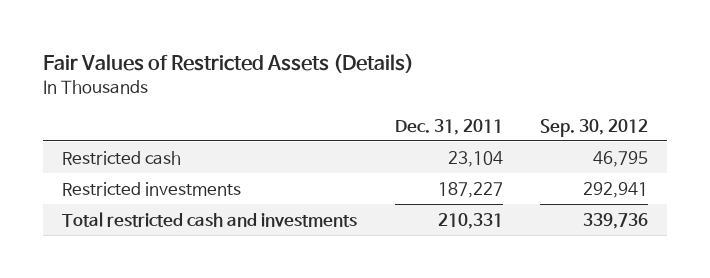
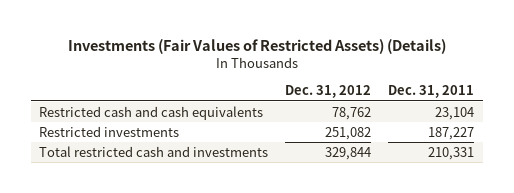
[42,53,414,73] Fair Values of Restricted Assets (Details) -> [67,38,446,54] Investments (Fair Values of Restricted Assets) (Details)
[540,118,649,137] Sep. 30, 2012 -> none
none -> [285,85,372,99] Dec. 31, 2012
[61,150,181,165] Restricted cash -> [39,105,264,120] Restricted cash and cash equivalents

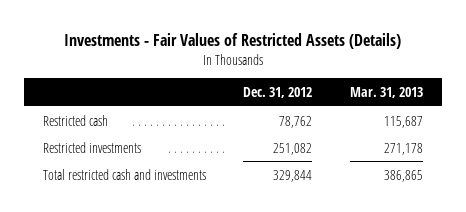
[67,38,446,54] Investments (Fair Values of Restricted Assets) (Details) -> [63,32,401,49] Investments - Fair Values of Restricted Assets (Details)
[388,85,475,99] Dec. 31, 2011 -> none
none -> [350,87,424,99] Mar. 31, 2013
[39,105,264,120] Restricted cash and cash equivalents -> [42,114,108,126] Restricted cash

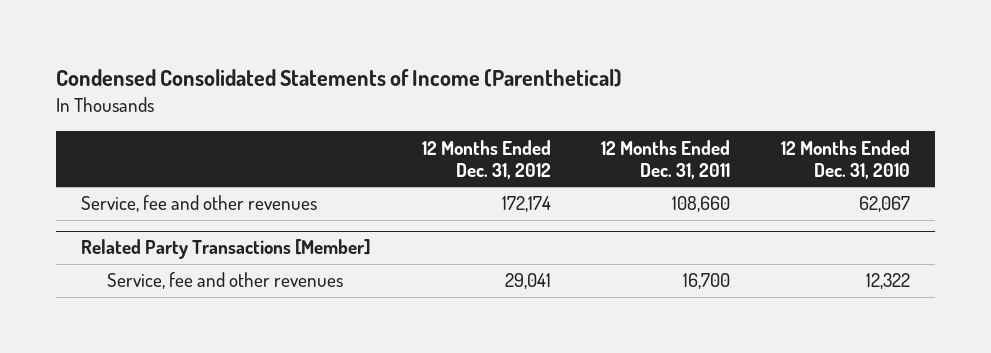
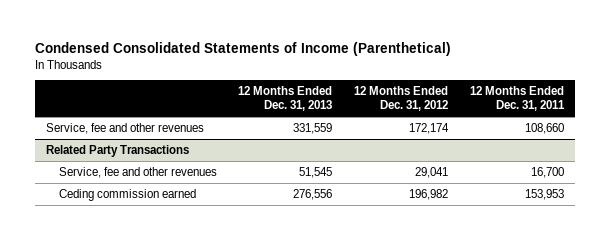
[780,139,910,179] 12 Months Ended Dec. 31, 2010 -> none
none -> [238,86,333,112] 12 Months Ended Dec. 31, 2013
[81,239,372,260] Related Party Transactions [Member] -> [45,144,189,157] Related Party Transactions
none -> [58,188,196,201] Ceding commission earned

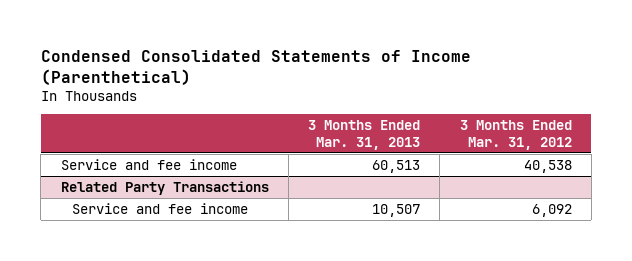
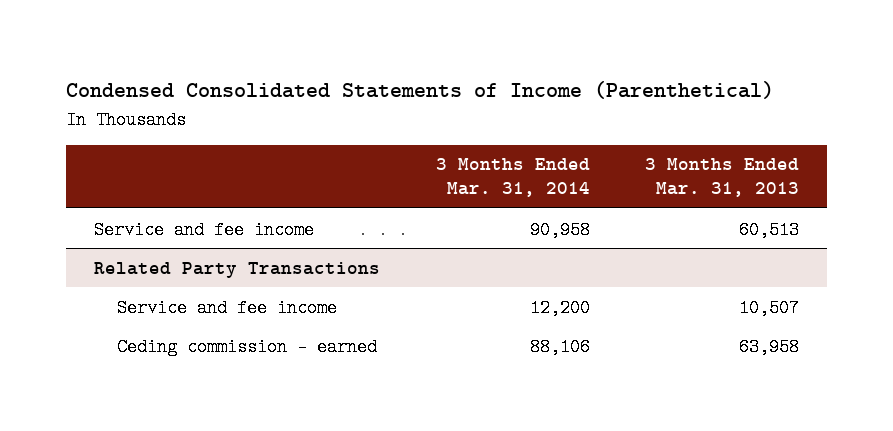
[459,119,572,150] 3 Months Ended Mar. 31, 2012 -> none
none -> [435,158,590,198] 3 Months Ended Mar. 31, 2014
none -> [116,337,377,356] Ceding commission - earned

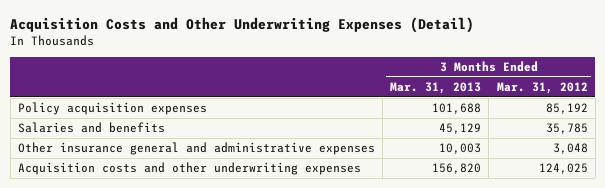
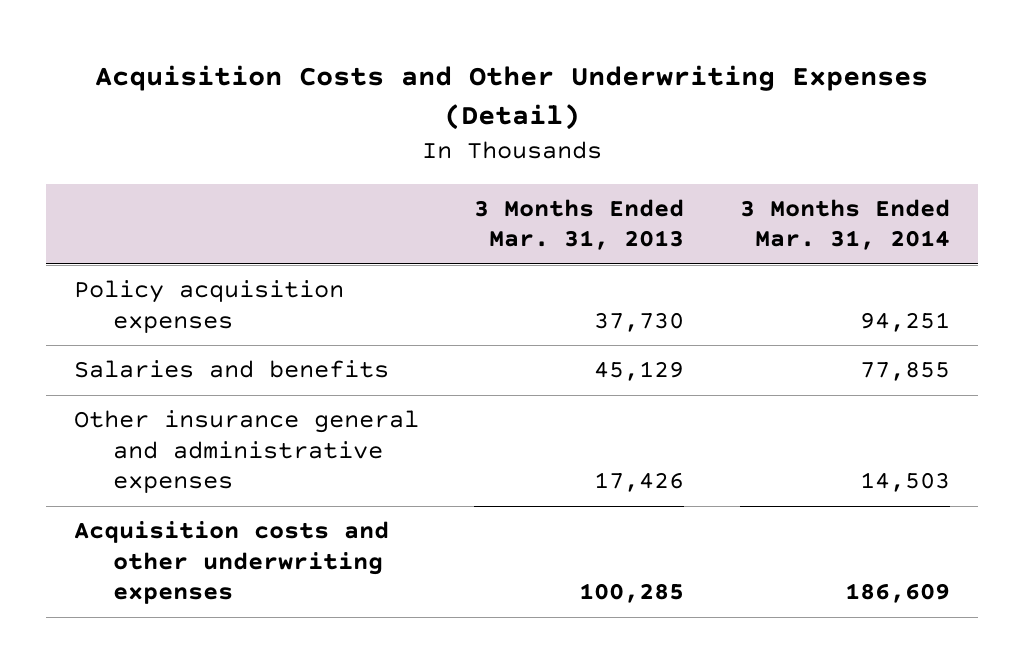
[496,82,588,95] Mar. 31, 2012 -> none
none -> [739,198,950,251] 3 Months Ended Mar. 31, 2014
[432,103,482,115] 101,688 -> [594,311,685,332] 37,730
[439,143,482,155] 10,003 -> [594,472,685,493] 17,426
[432,163,482,175] 156,820 -> [579,583,685,604] 100,285

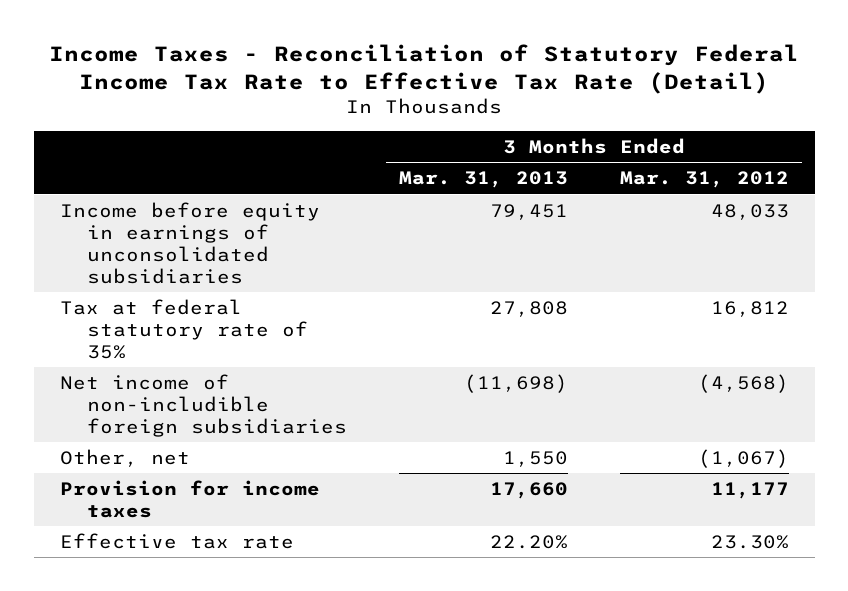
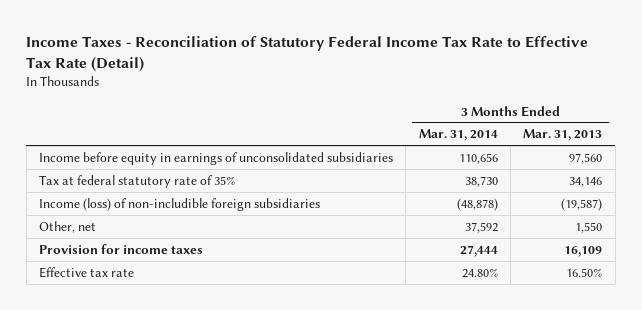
[619,171,789,189] Mar. 31, 2012 -> none
none -> [418,129,498,142] Mar. 31, 2014
[490,203,569,220] 79,451 -> [569,152,603,164] 97,560
[490,300,569,317] 27,808 -> [569,176,603,187] 34,146
[59,373,348,437] Net income of non-includible foreign subsidiaries -> [39,197,321,211] Income (loss) of non-includible foreign subsidiaries
[464,373,569,393] (11,698) -> [561,197,603,211] (19,587)
[490,481,569,499] 17,660 -> [564,245,603,257] 16,109
[490,534,569,549] 22.20% -> [566,267,603,277] 16.50%

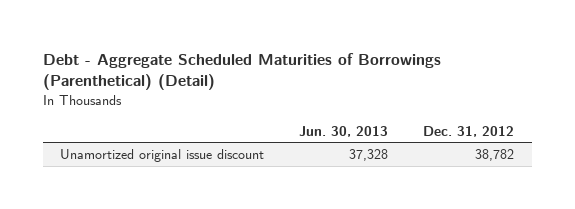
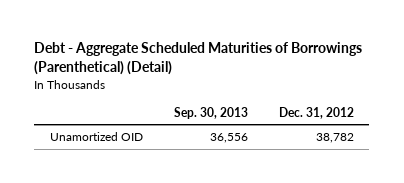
[299,125,389,137] Jun. 30, 2013 -> none
none -> [173,106,248,119] Sep. 30, 2013
[60,149,265,163] Unamortized original issue discount -> [49,132,143,142] Unamortized OID

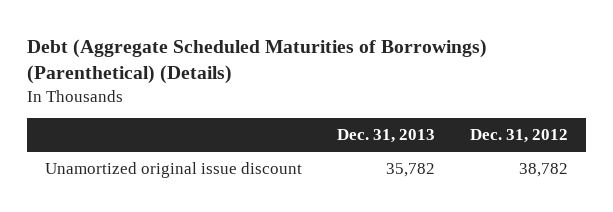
[34,42,363,76] Debt - Aggregate Scheduled Maturities of Borrowings (Parenthetical) (Detail) -> [27,39,488,85] Debt (Aggregate Scheduled Maturities of Borrowings) (Parenthetical) (Details)
[173,106,248,119] Sep. 30, 2013 -> none
none -> [337,129,436,144] Dec. 31, 2013
[49,132,143,142] Unamortized OID -> [44,161,302,178] Unamortized original issue discount

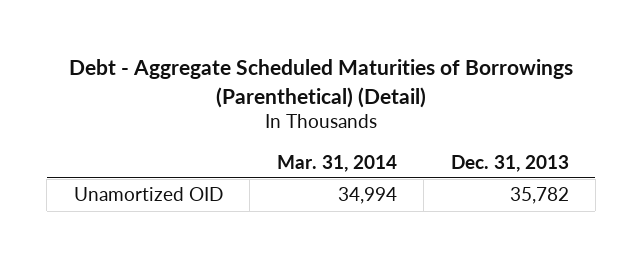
[27,39,488,85] Debt (Aggregate Scheduled Maturities of Borrowings) (Parenthetical) (Details) -> [69,59,574,108] Debt - Aggregate Scheduled Maturities of Borrowings (Parenthetical) (Detail)
[470,129,569,144] Dec. 31, 2012 -> none
none -> [276,154,397,172] Mar. 31, 2014
[44,161,302,178] Unamortized original issue discount -> [73,187,223,202] Unamortized OID

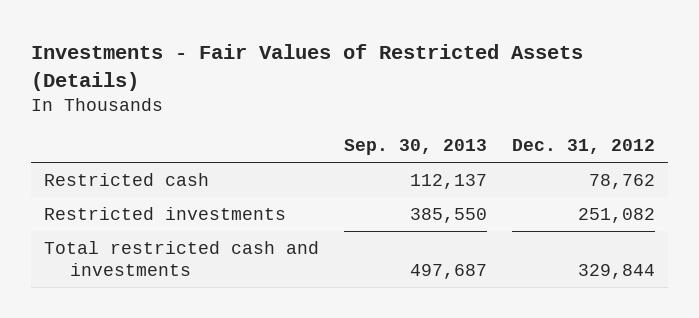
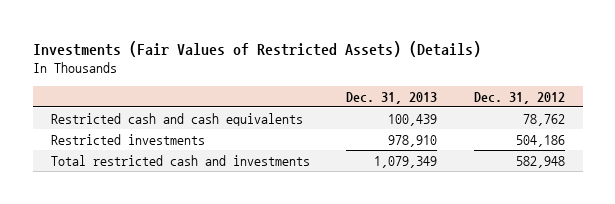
[30,43,583,91] Investments - Fair Values of Restricted Assets (Details) -> [32,40,481,57] Investments (Fair Values of Restricted Assets) (Details)
[343,139,487,156] Sep. 30, 2013 -> none
none -> [346,91,438,104] Dec. 31, 2013
[43,172,209,186] Restricted cash -> [50,112,303,126] Restricted cash and cash equivalents
[578,207,656,223] 251,082 -> [515,134,565,147] 504,186
[578,263,656,279] 329,844 -> [515,155,565,168] 582,948

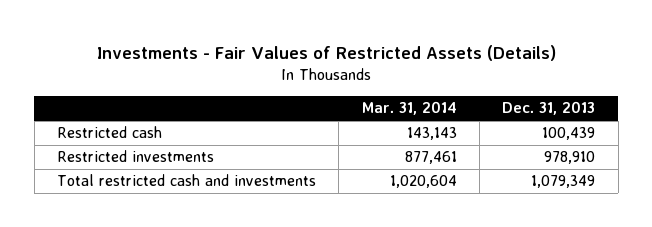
[32,40,481,57] Investments (Fair Values of Restricted Assets) (Details) -> [97,44,557,61] Investments - Fair Values of Restricted Assets (Details)
[473,91,565,104] Dec. 31, 2012 -> none
none -> [361,101,457,116] Mar. 31, 2014
[50,112,303,126] Restricted cash and cash equivalents -> [57,126,163,139] Restricted cash

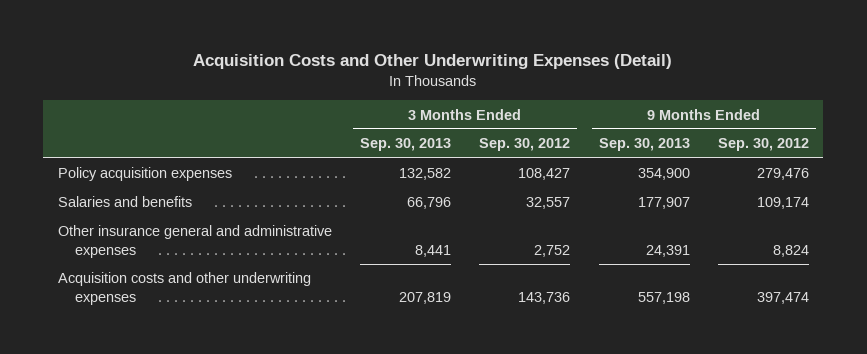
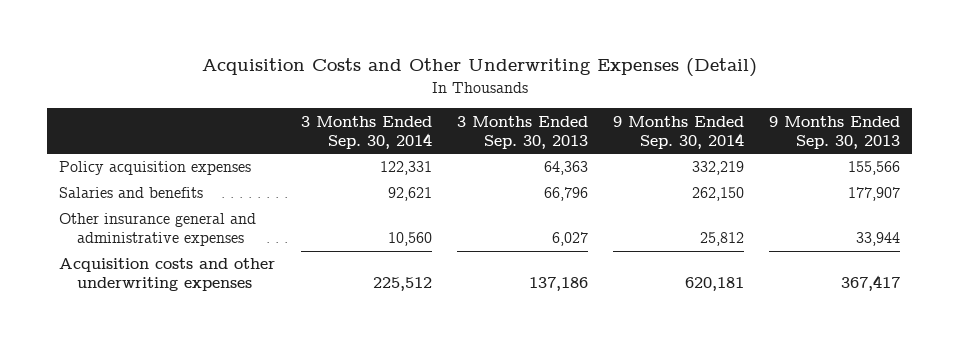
[479,138,571,152] Sep. 30, 2012 -> none
[718,138,810,152] Sep. 30, 2012 -> none
none -> [300,115,432,149] 3 Months Ended Sep. 30, 2014
none -> [612,115,744,149] 9 Months Ended Sep. 30, 2014
[398,168,451,181] 132,582 -> [543,161,588,176] 64,363
[637,168,690,181] 354,900 -> [847,161,900,176] 155,566
[414,244,451,257] 8,441 -> [551,232,588,247] 6,027
[645,244,690,257] 24,391 -> [855,232,900,247] 33,944
[398,291,451,304] 207,819 -> [528,277,588,292] 137,186
[637,291,690,304] 557,198 -> [840,275,900,292] 367,417

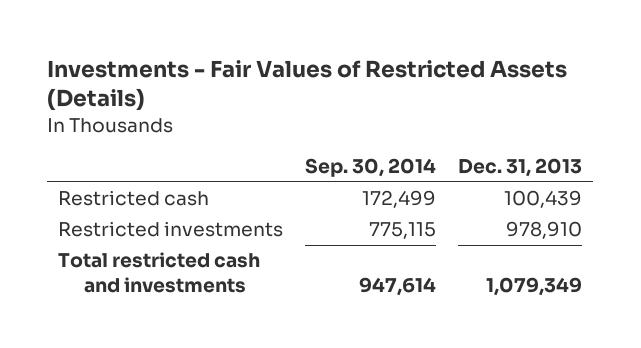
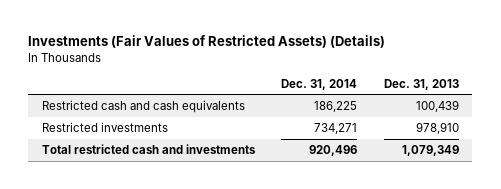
[47,59,568,112] Investments - Fair Values of Restricted Assets (Details) -> [28,35,386,49] Investments (Fair Values of Restricted Assets) (Details)
[305,158,437,178] Sep. 30, 2014 -> none
none -> [281,78,358,90] Dec. 31, 2014
[58,190,210,207] Restricted cash -> [41,99,245,113] Restricted cash and cash equivalents

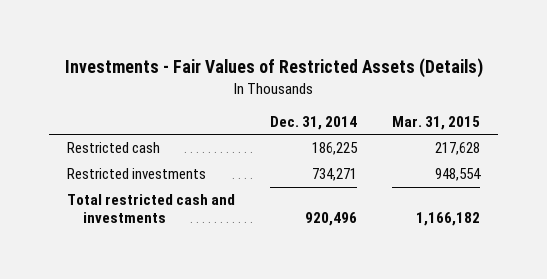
[28,35,386,49] Investments (Fair Values of Restricted Assets) (Details) -> [64,58,483,79] Investments - Fair Values of Restricted Assets (Details)
[383,78,459,90] Dec. 31, 2013 -> none
none -> [392,115,481,130] Mar. 31, 2015
[41,99,245,113] Restricted cash and cash equivalents -> [67,142,161,154] Restricted cash

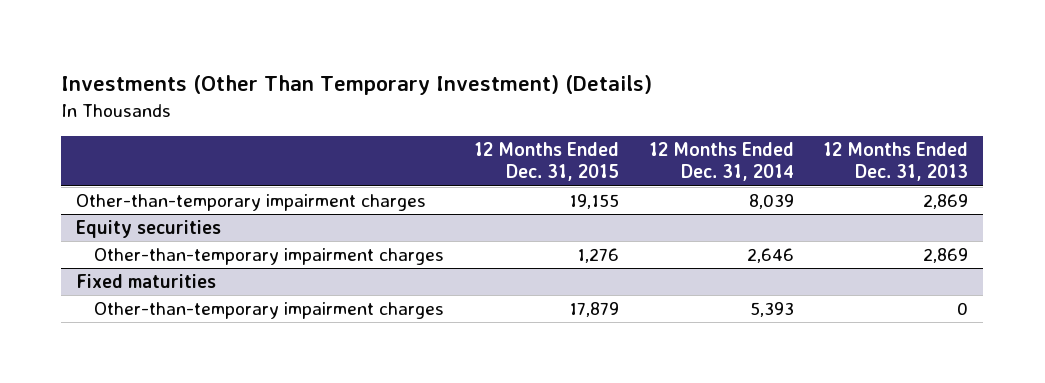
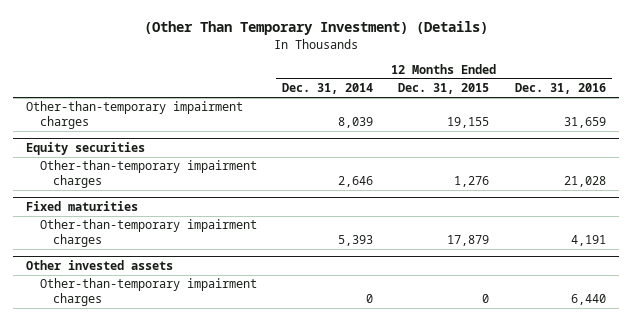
[61,74,653,95] Investments (Other Than Temporary Investment) (Details) -> [143,21,488,36] (Other Than Temporary Investment) (Details)
[823,142,969,182] 12 Months Ended Dec. 31, 2013 -> none
none -> [514,83,606,95] Dec. 31, 2016
none -> [26,259,174,270] Other invested assets
none -> [39,278,257,307] Other-than-temporary impairment charges

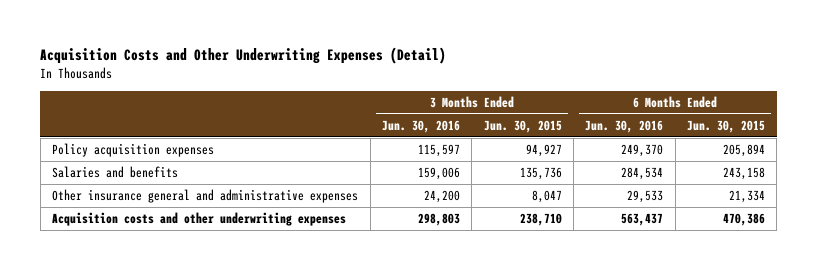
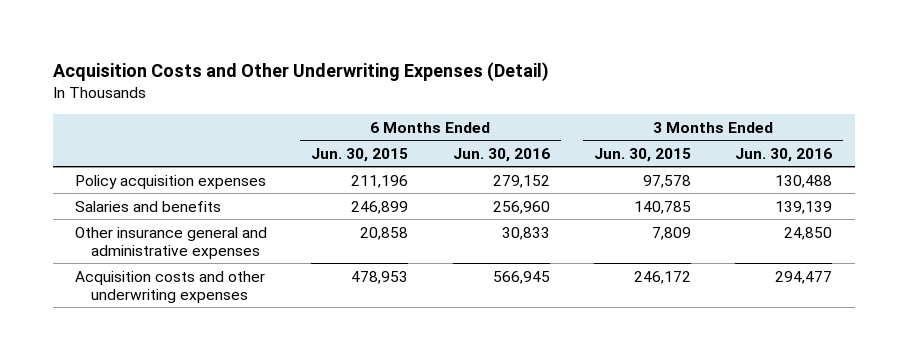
[417,143,460,157] 115,597 -> [775,174,833,188] 130,488
[525,143,562,157] 94,927 -> [642,174,691,188] 97,578
[621,143,664,157] 249,370 -> [492,174,550,188] 279,152
[723,143,766,157] 205,894 -> [351,174,409,188] 211,196
[417,166,460,180] 159,006 -> [775,200,833,214] 139,139
[519,166,562,180] 135,736 -> [633,200,691,214] 140,785
[621,166,664,180] 284,534 -> [492,200,550,214] 256,960
[723,166,766,180] 243,158 -> [351,200,409,214] 246,899
[423,189,460,203] 24,200 -> [784,226,833,240] 24,850
[531,189,562,203] 8,047 -> [651,226,691,240] 7,809
[627,189,664,203] 29,533 -> [501,226,550,240] 30,833
[729,189,766,203] 21,334 -> [360,226,409,240] 20,858
[417,212,460,226] 298,803 -> [775,270,833,284] 294,477
[519,212,562,226] 238,710 -> [633,270,691,284] 246,172
[621,212,664,226] 563,437 -> [492,270,550,284] 566,945
[723,212,766,226] 470,386 -> [351,270,409,284] 478,953

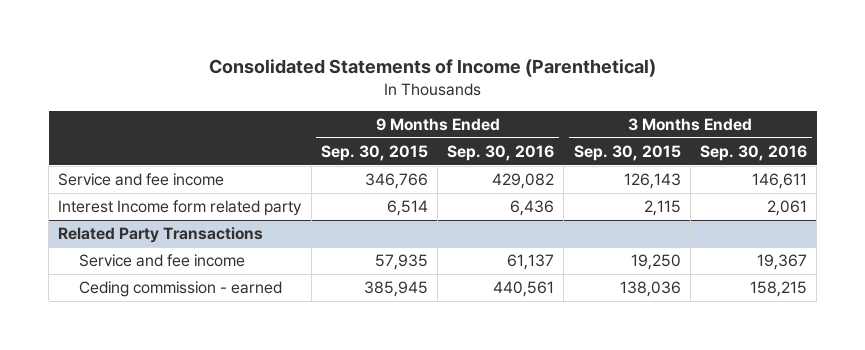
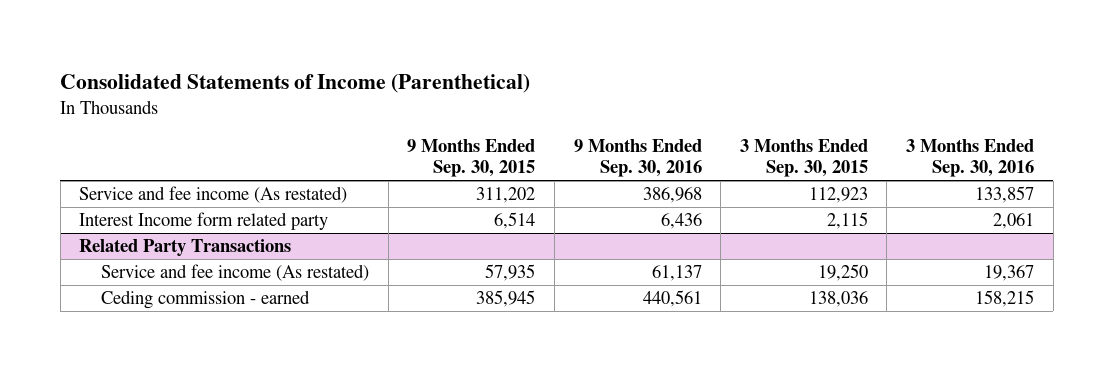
[58,173,225,187] Service and fee income -> [79,186,348,204] Service and fee income (As restated)
[364,173,428,190] 346,766 -> [476,187,536,204] 311,202
[492,173,555,190] 429,082 -> [642,187,702,204] 386,968
[623,173,681,190] 126,143 -> [808,187,868,204] 112,923
[752,173,808,190] 146,611 -> [975,186,1035,204] 133,857
[78,254,245,268] Service and fee income -> [101,264,370,282] Service and fee income (As restated)

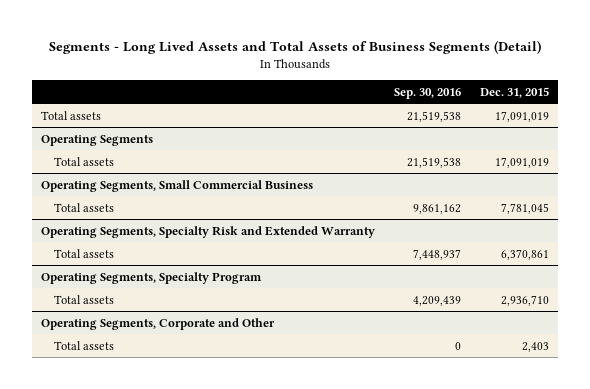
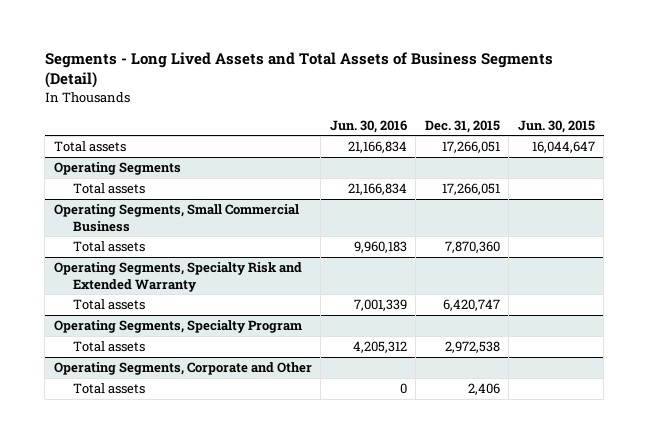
[394,87,462,99] Sep. 30, 2016 -> none
none -> [329,119,407,133] Jun. 30, 2016
none -> [517,119,595,133] Jun. 30, 2015
[494,110,549,122] 17,091,019 -> [441,141,500,154] 17,266,051
[494,156,549,168] 17,091,019 -> [441,183,500,196] 17,266,051
[500,202,549,214] 7,781,045 -> [444,241,500,254] 7,870,360
[500,248,549,260] 6,370,861 -> [442,299,500,312] 6,420,747
[500,294,549,306] 2,936,710 -> [444,341,500,354] 2,972,538
[521,341,549,352] 2,403 -> [467,383,500,396] 2,406

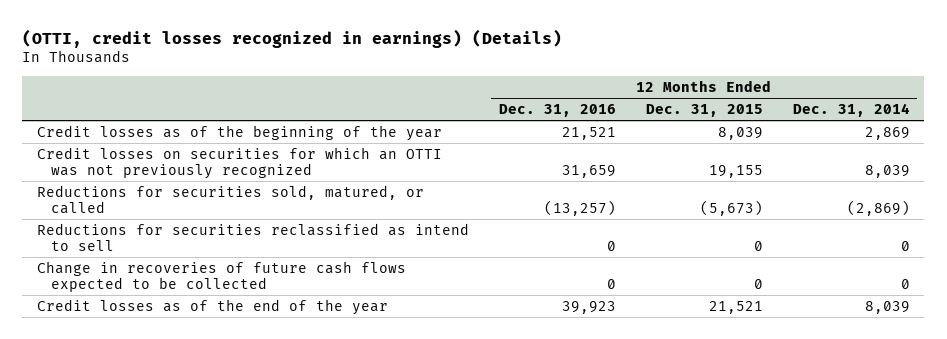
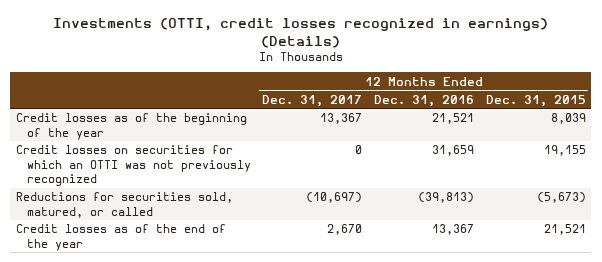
[22,28,563,48] (OTTI, credit losses recognized in earnings) (Details) -> [52,17,548,48] Investments (OTTI, credit losses recognized in earnings) (Details)
[792,103,910,118] Dec. 31, 2014 -> none
none -> [262,94,363,107] Dec. 31, 2017
[37,222,470,252] Reductions for securities reclassified as intend to sell -> none
[37,260,407,293] Change in recoveries of future cash flows expected to be collected -> none
[543,200,616,217] (13,257) -> [417,192,474,204] (39,813)
[561,300,616,314] 39,923 -> [431,224,474,236] 13,367

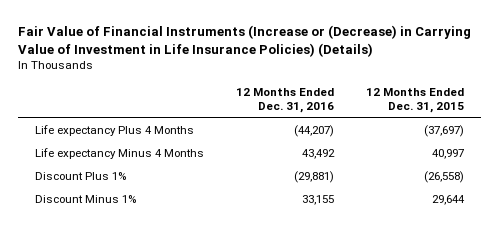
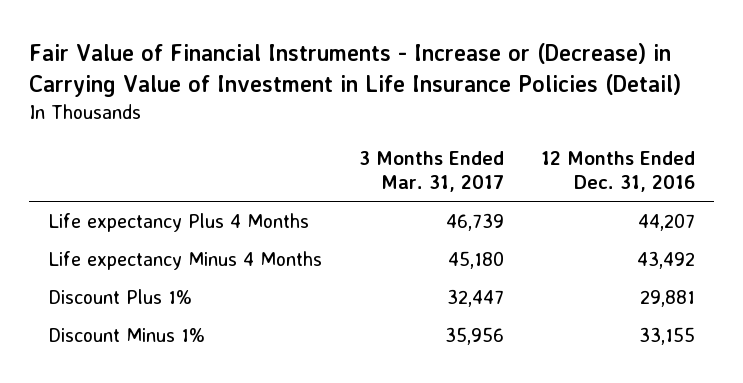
[18,24,472,57] Fair Value of Financial Instruments (Increase or (Decrease) in Carrying Value of Investment in Life Insurance Policies) (Details) -> [29,42,682,97] Fair Value of Financial Instruments - Increase or (Decrease) in Carrying Value of Investment in Life Insurance Policies (Detail)
[366,87,465,114] 12 Months Ended Dec. 31, 2015 -> none
none -> [359,150,505,192] 3 Months Ended Mar. 31, 2017
[294,125,335,138] (44,207) -> [638,212,696,231] 44,207
[294,171,335,184] (29,881) -> [640,289,696,307] 29,881

